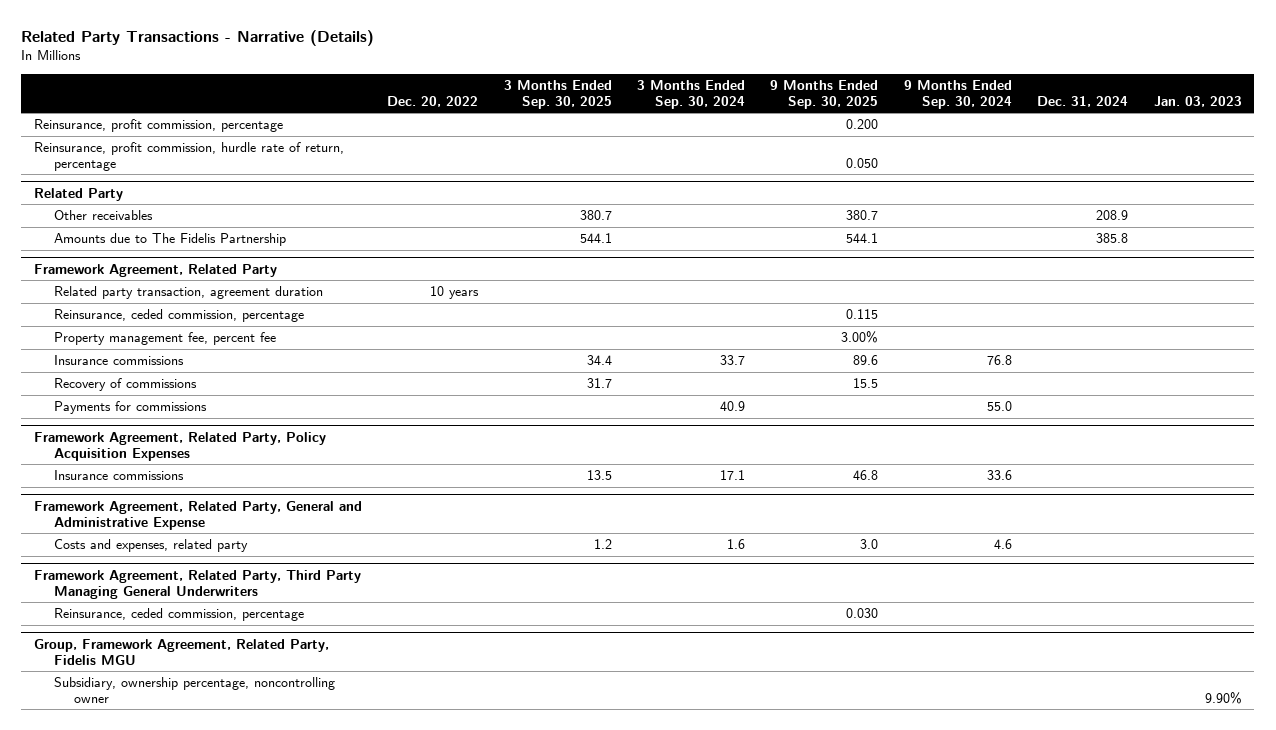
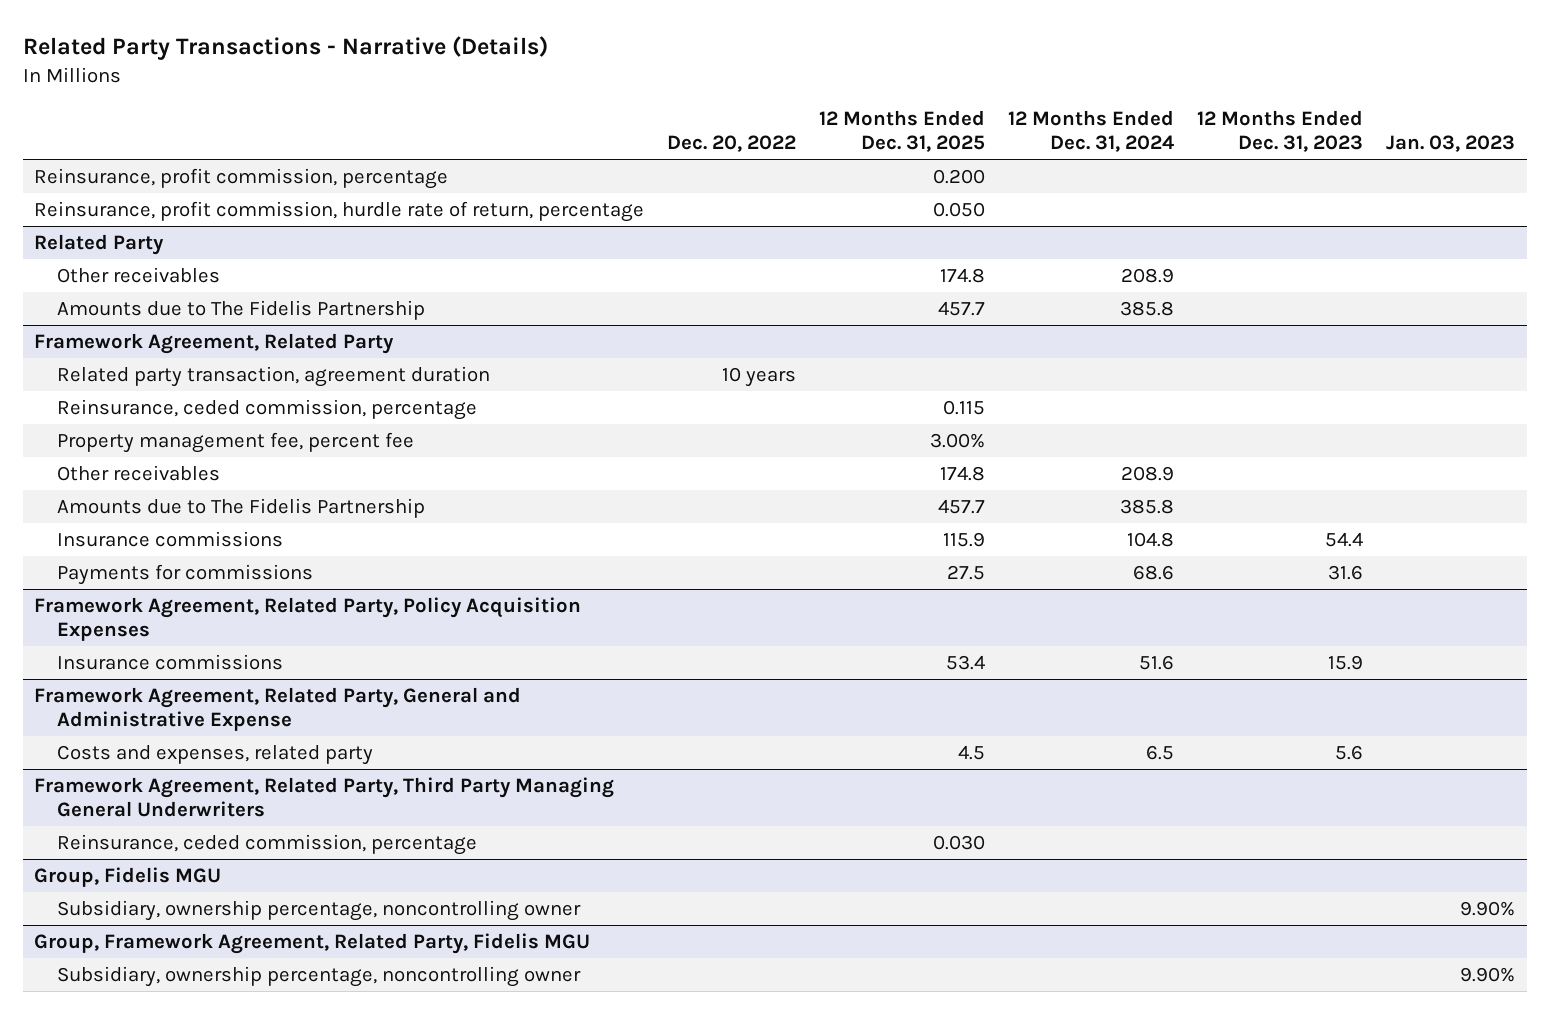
[503,79,612,109] 3 Months Ended Sep. 30, 2025 -> none
[637,79,746,109] 3 Months Ended Sep. 30, 2024 -> none
[770,79,879,109] 9 Months Ended Sep. 30, 2025 -> none
[903,79,1012,109] 9 Months Ended Sep. 30, 2024 -> none
[1037,95,1129,107] Dec. 31, 2024 -> none
none -> [819,109,986,153] 12 Months Ended Dec. 31, 2025
none -> [1008,109,1175,153] 12 Months Ended Dec. 31, 2024
none -> [1197,109,1364,153] 12 Months Ended Dec. 31, 2023
none -> [57,464,221,481] Other receivables
none -> [57,497,426,518] Amounts due to The Fidelis Partnership
[54,378,198,392] Recovery of commissions -> none
none -> [34,866,222,887] Group, Fidelis MGU
none -> [57,899,582,921] Subsidiary, ownership percentage, noncontrolling owner

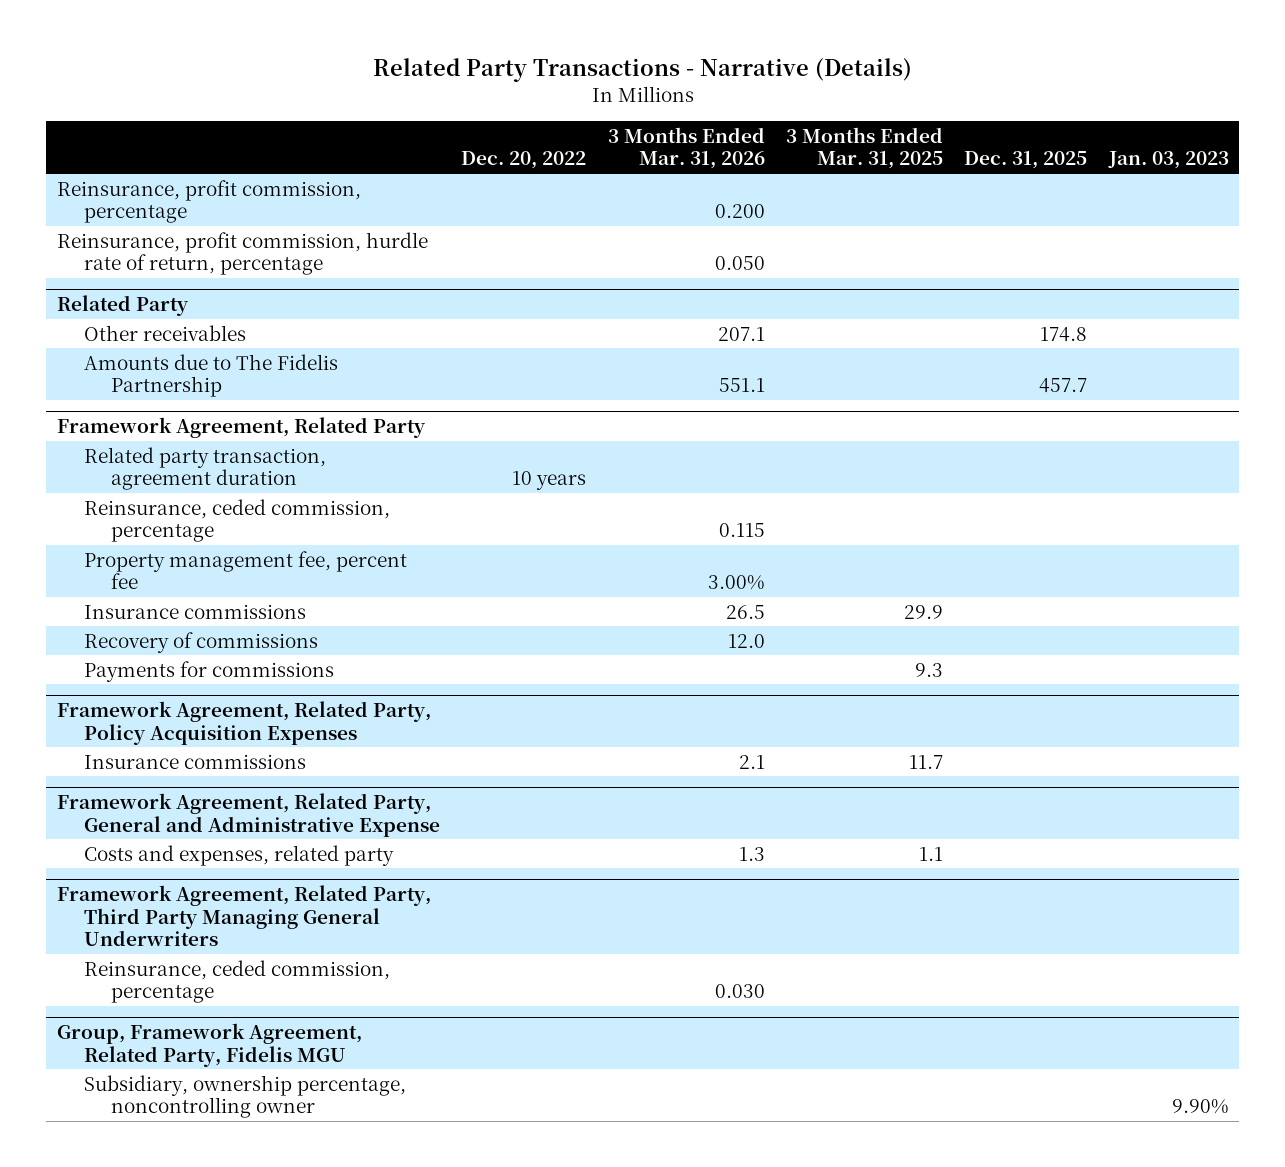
[819,109,986,153] 12 Months Ended Dec. 31, 2025 -> none
[1008,109,1175,153] 12 Months Ended Dec. 31, 2024 -> none
[1197,109,1364,153] 12 Months Ended Dec. 31, 2023 -> none
none -> [607,126,765,170] 3 Months Ended Mar. 31, 2026
none -> [785,126,943,170] 3 Months Ended Mar. 31, 2025
none -> [964,151,1088,170] Dec. 31, 2025
[57,464,221,481] Other receivables -> none
[57,497,426,518] Amounts due to The Fidelis Partnership -> none
none -> [84,631,319,653] Recovery of commissions
[34,866,222,887] Group, Fidelis MGU -> none
[57,899,582,921] Subsidiary, ownership percentage, noncontrolling owner -> none

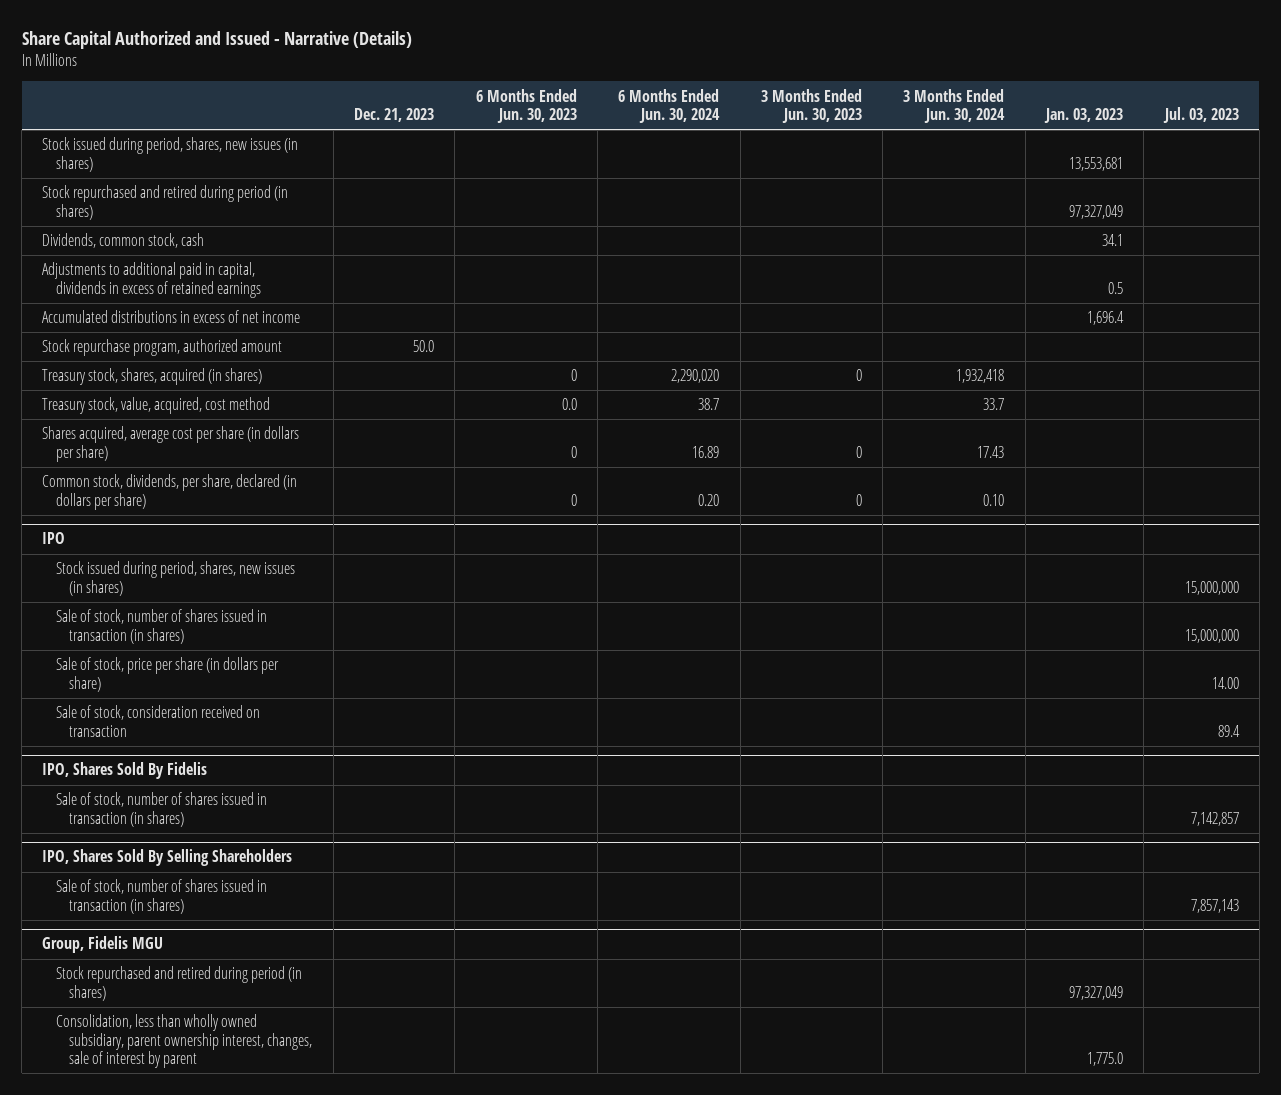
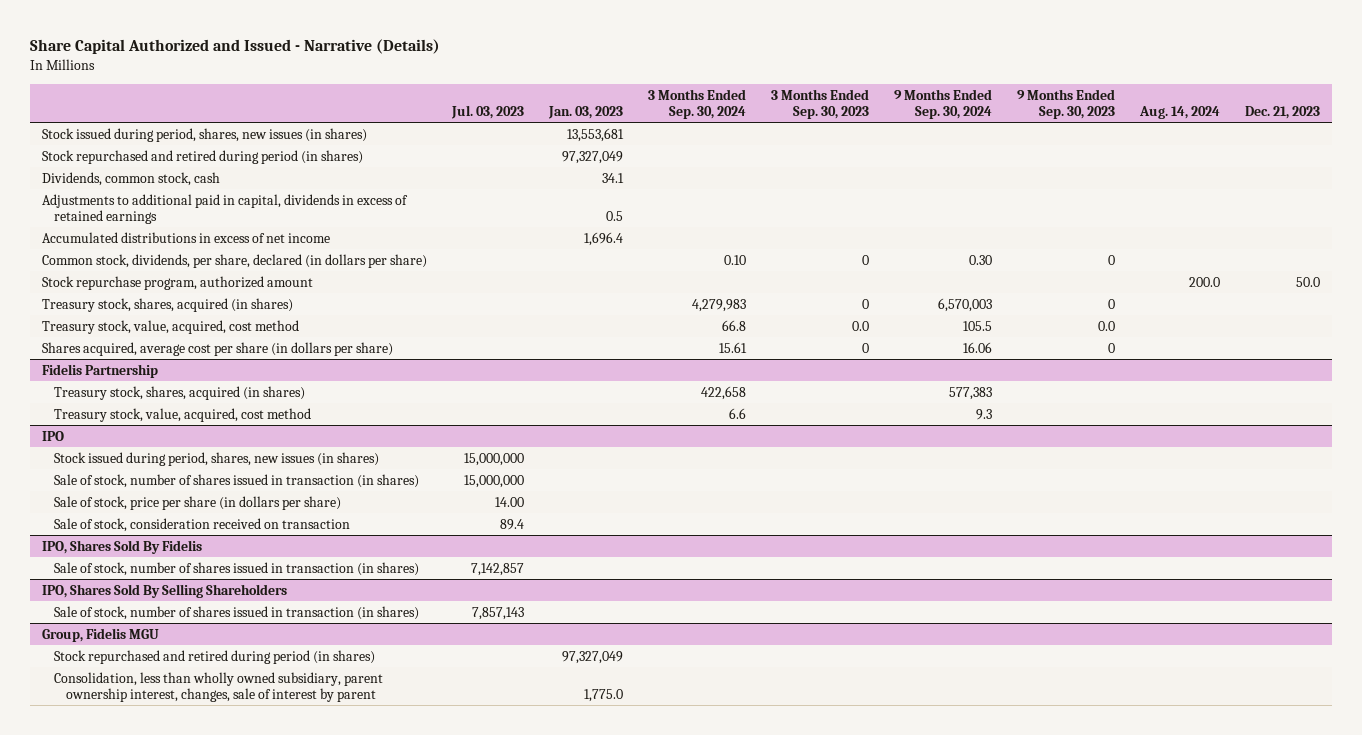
[475,88,577,123] 6 Months Ended Jun. 30, 2023 -> none
[618,88,721,123] 6 Months Ended Jun. 30, 2024 -> none
[760,88,862,123] 3 Months Ended Jun. 30, 2023 -> none
[903,88,1006,123] 3 Months Ended Jun. 30, 2024 -> none
none -> [647,88,746,120] 3 Months Ended Sep. 30, 2024
none -> [770,88,869,120] 3 Months Ended Sep. 30, 2023
none -> [893,88,992,120] 9 Months Ended Sep. 30, 2024
none -> [1016,88,1115,120] 9 Months Ended Sep. 30, 2023
none -> [1138,106,1220,120] Aug. 14, 2024
[42,474,298,510] Common stock, dividends, per share, declared (in dollars per share) -> [42,253,428,268] Common stock, dividends, per share, declared (in dollars per share)
none -> [42,363,159,378] Fidelis Partnership
none -> [53,385,305,400] Treasury stock, shares, acquired (in shares)
none -> [53,407,311,422] Treasury stock, value, acquired, cost method

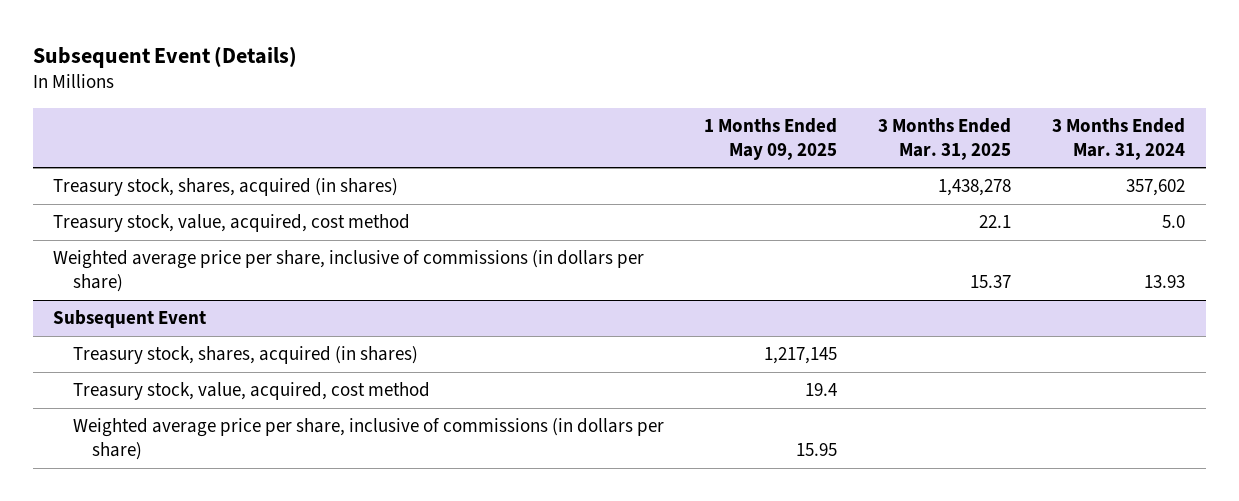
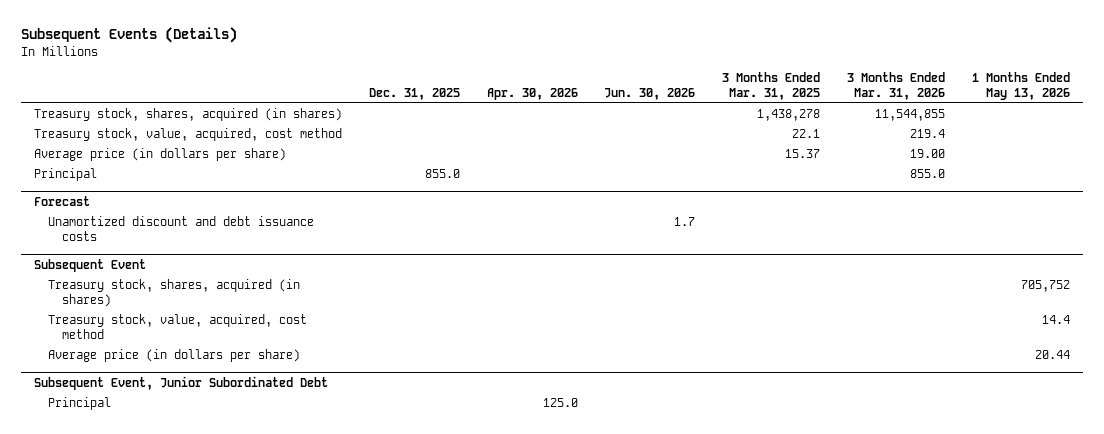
[32,45,297,68] Subsequent Event (Details) -> [20,27,237,44] Subsequent Events (Details)
[704,117,838,160] 1 Months Ended May 09, 2025 -> none
[1052,117,1186,160] 3 Months Ended Mar. 31, 2024 -> none
none -> [368,88,460,101] Dec. 31, 2025
none -> [486,88,578,101] Apr. 30, 2026
none -> [604,88,696,101] Jun. 30, 2026
none -> [846,71,945,101] 3 Months Ended Mar. 31, 2026
none -> [971,71,1070,101] 1 Months Ended May 13, 2026
[53,250,645,293] Weighted average price per share, inclusive of commissions (in dollars per share) -> [33,148,286,162] Average price (in dollars per share)
none -> [33,168,97,182] Principal
none -> [33,195,90,206] Forecast
none -> [48,216,315,242] Unamortized discount and debt issuance costs
[72,418,664,461] Weighted average price per share, inclusive of commissions (in dollars per share) -> [48,349,301,363] Average price (in dollars per share)
none -> [33,375,328,390] Subsequent Event, Junior Subordinated Debt
none -> [48,397,112,411] Principal

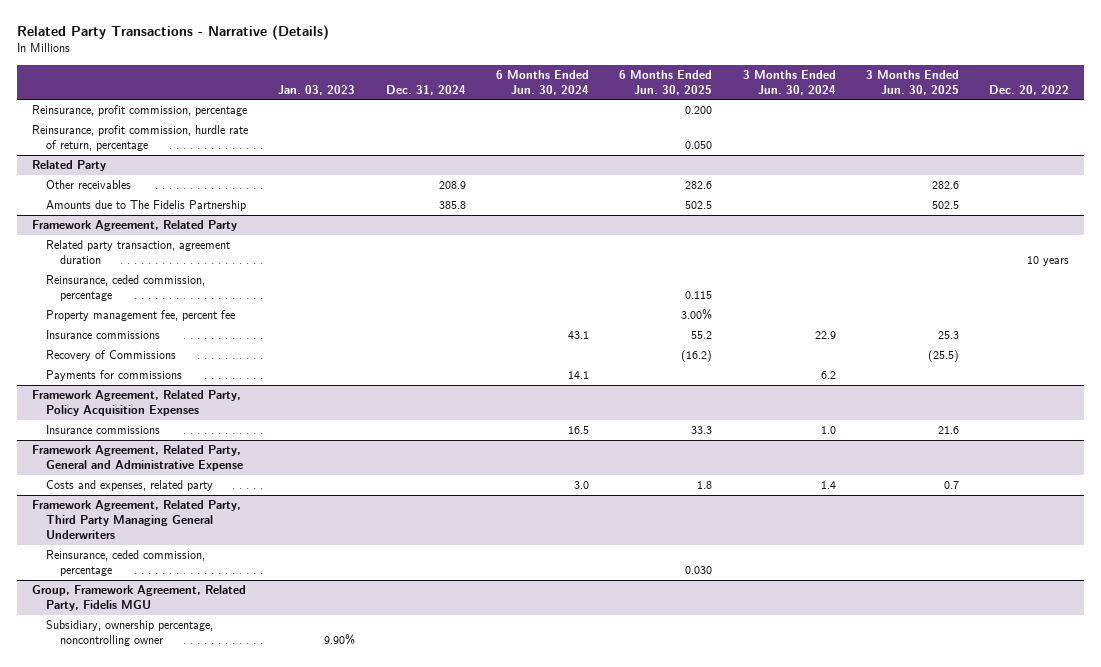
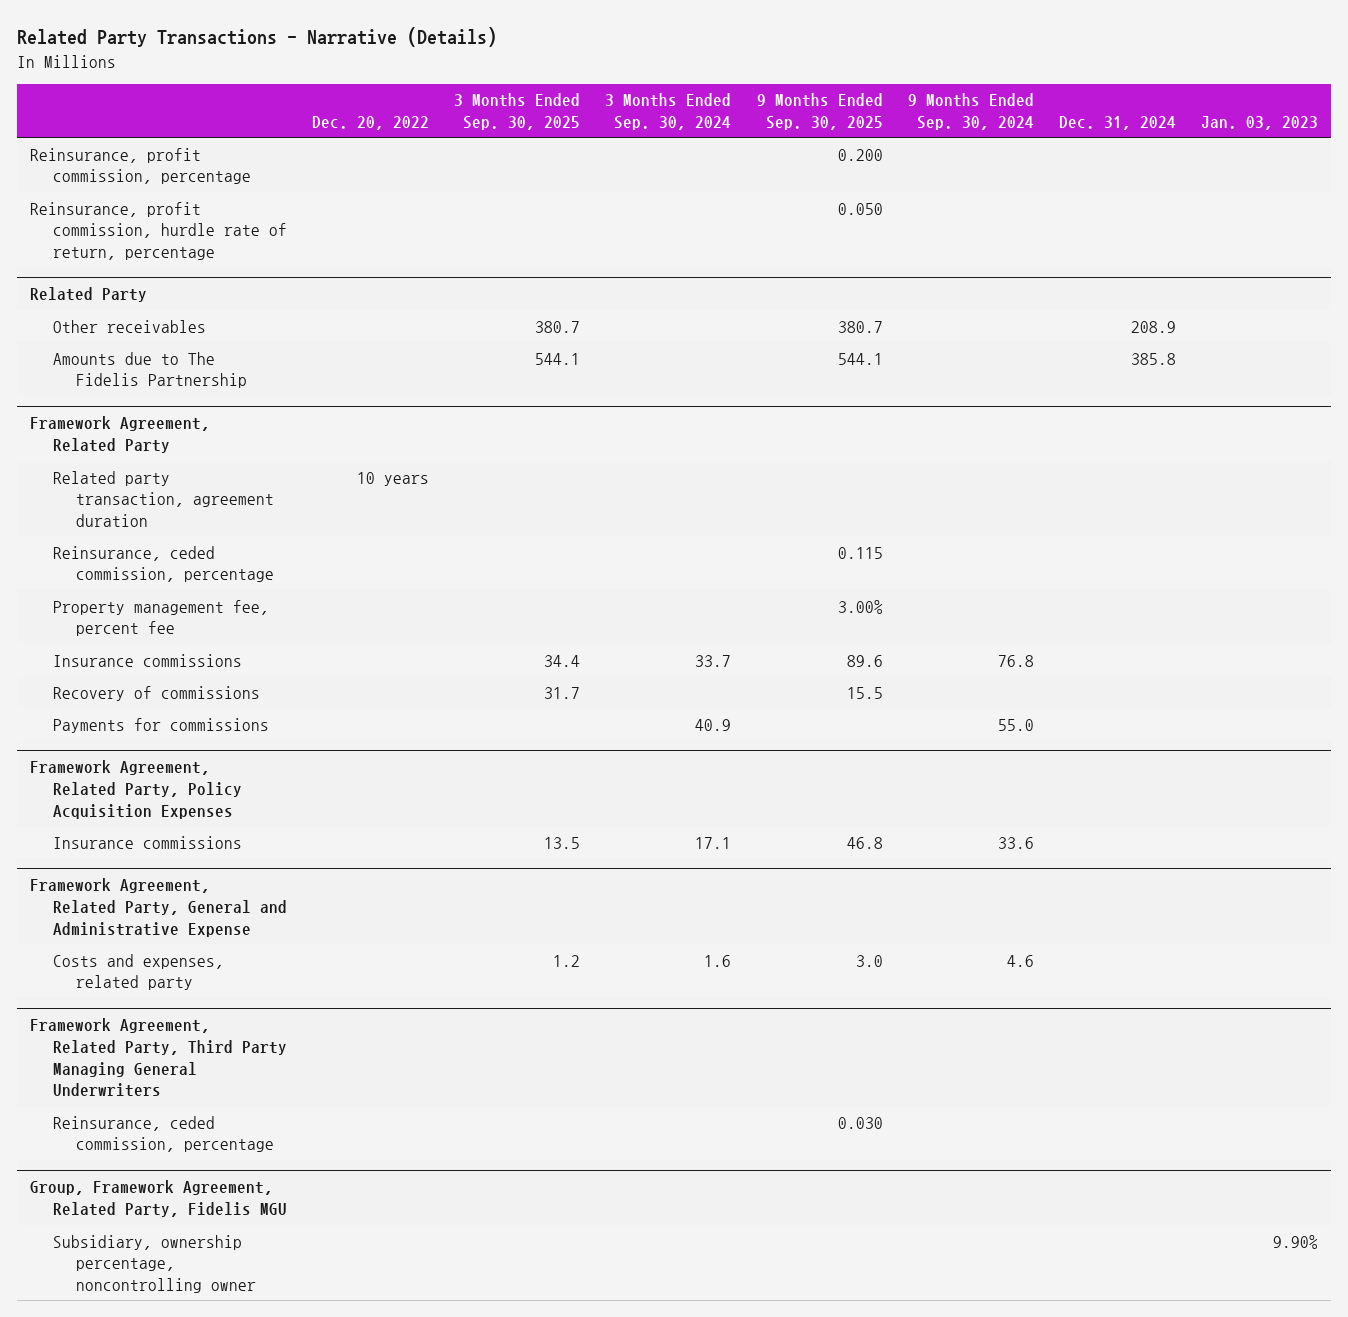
[495,69,589,95] 6 Months Ended Jun. 30, 2024 -> none
[619,69,713,95] 6 Months Ended Jun. 30, 2025 -> none
[742,69,836,95] 3 Months Ended Jun. 30, 2024 -> none
[865,69,959,95] 3 Months Ended Jun. 30, 2025 -> none
none -> [454,93,581,130] 3 Months Ended Sep. 30, 2025
none -> [605,93,732,130] 3 Months Ended Sep. 30, 2024
none -> [756,93,883,130] 9 Months Ended Sep. 30, 2025
none -> [907,93,1034,130] 9 Months Ended Sep. 30, 2024
[46,350,177,362] Recovery of Commissions -> [52,685,260,701] Recovery of commissions

